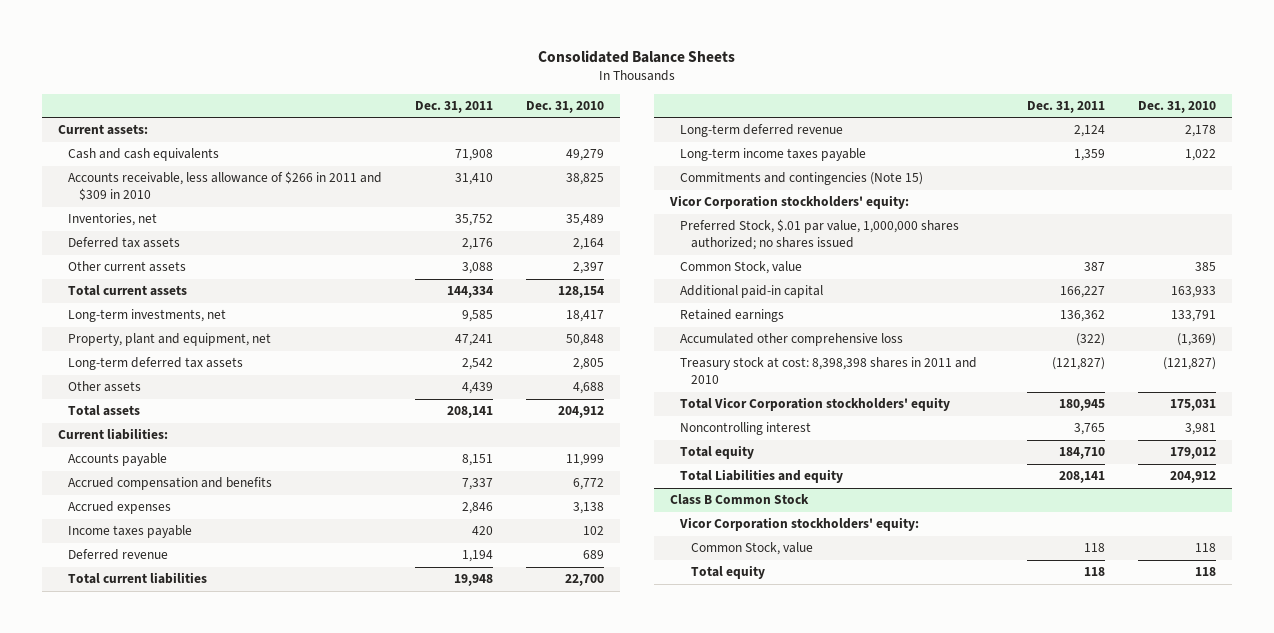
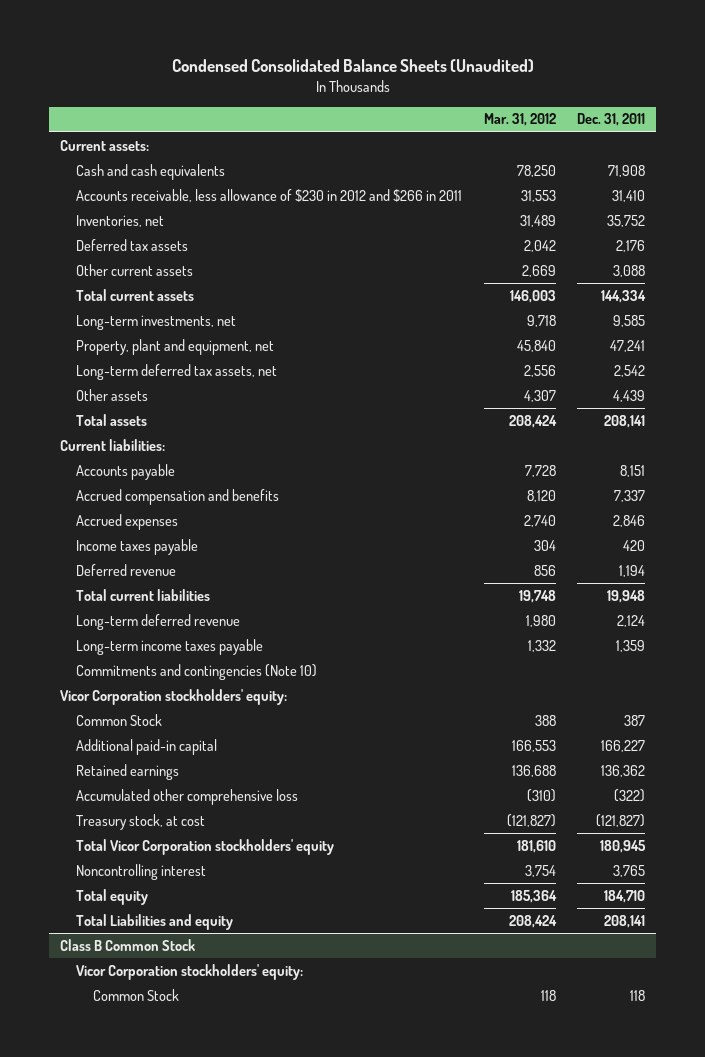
[537,50,735,64] Consolidated Balance Sheets -> [171,59,534,73] Condensed Consolidated Balance Sheets (Unaudited)
[525,101,604,114] Dec. 31, 2010 -> none
none -> [483,113,556,127] Mar. 31, 2012
[68,171,383,202] Accounts receivable, less allowance of $266 in 2011 and $309 in 2010 -> [76,188,463,202] Accounts receivable, less allowance of $230 in 2012 and $266 in 2011
[68,357,244,371] Long-term deferred tax assets -> [76,363,278,380] Long-term deferred tax assets, net
[680,172,924,186] Commitments and contingencies (Note 15) -> [76,663,318,680] Commitments and contingencies (Note 10)
[680,219,960,251] Preferred Stock, $.01 par value, 1,000,000 shares authorized; no shares issued -> none
[680,261,803,275] Common Stock, value -> [76,713,163,726] Common Stock
[680,357,978,385] Treasury stock at cost: 8,398,398 shares in 2011 and 2010 -> [76,813,206,830] Treasury stock, at cost
[690,565,765,580] Total equity -> none
[690,542,813,556] Common Stock, value -> [92,988,179,1001] Common Stock

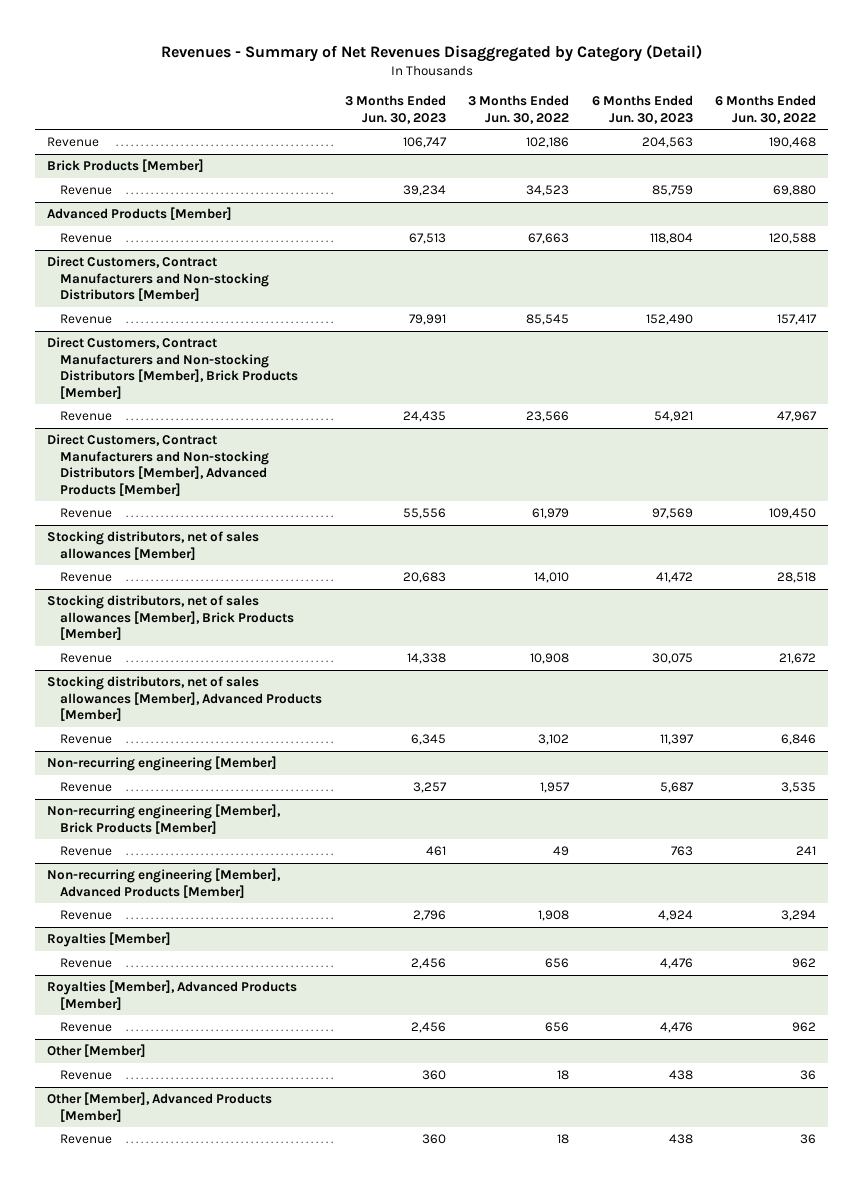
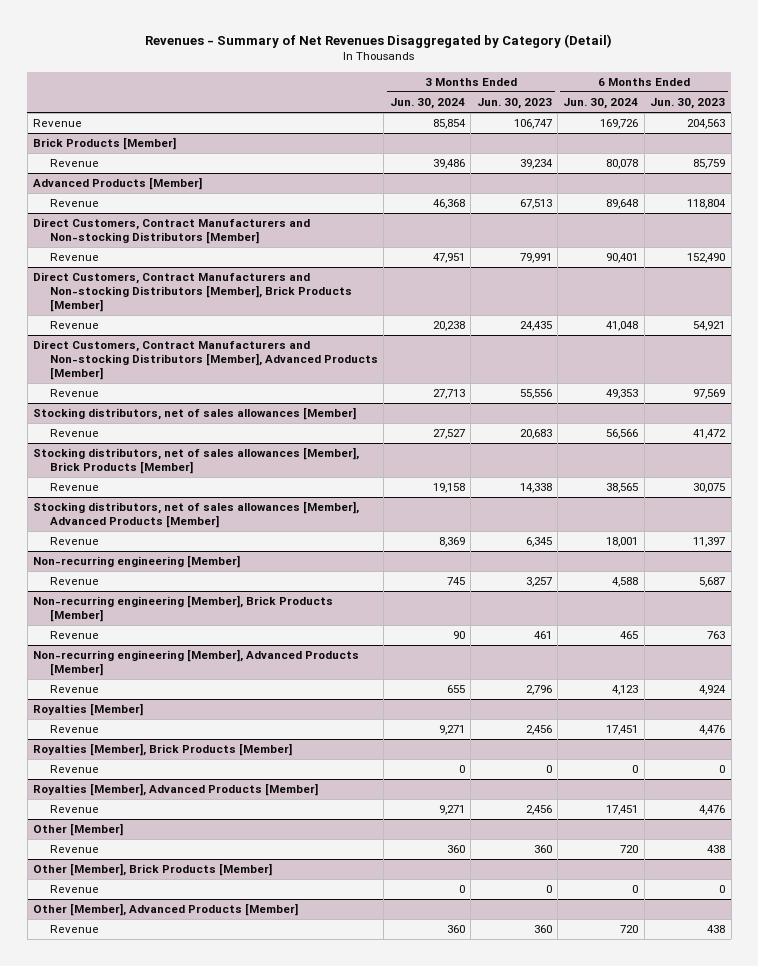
[468,95,570,124] 3 Months Ended Jun. 30, 2022 -> none
[715,95,817,124] 6 Months Ended Jun. 30, 2022 -> none
none -> [389,98,465,110] Jun. 30, 2024
none -> [563,98,639,110] Jun. 30, 2024
none -> [33,743,293,757] Royalties [Member], Brick Products [Member]
none -> [50,765,100,774] Revenue
none -> [33,863,273,877] Other [Member], Brick Products [Member]
none -> [50,885,100,894] Revenue

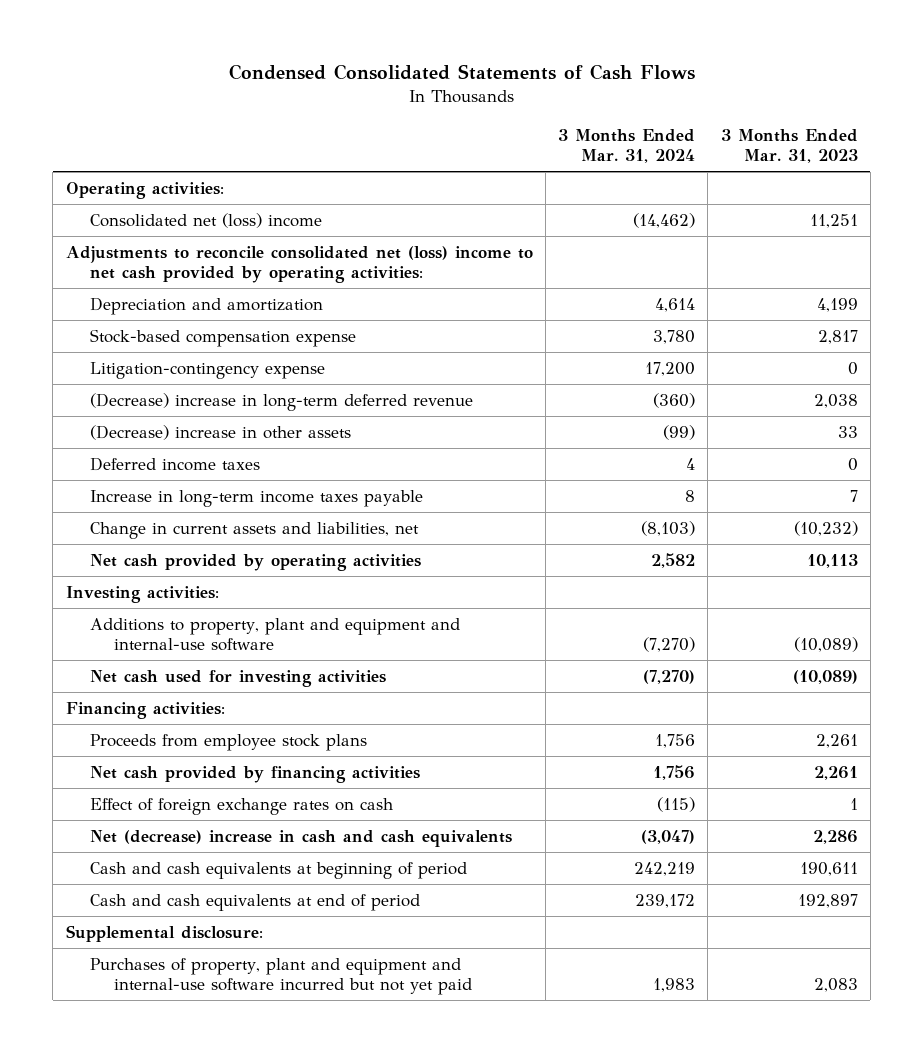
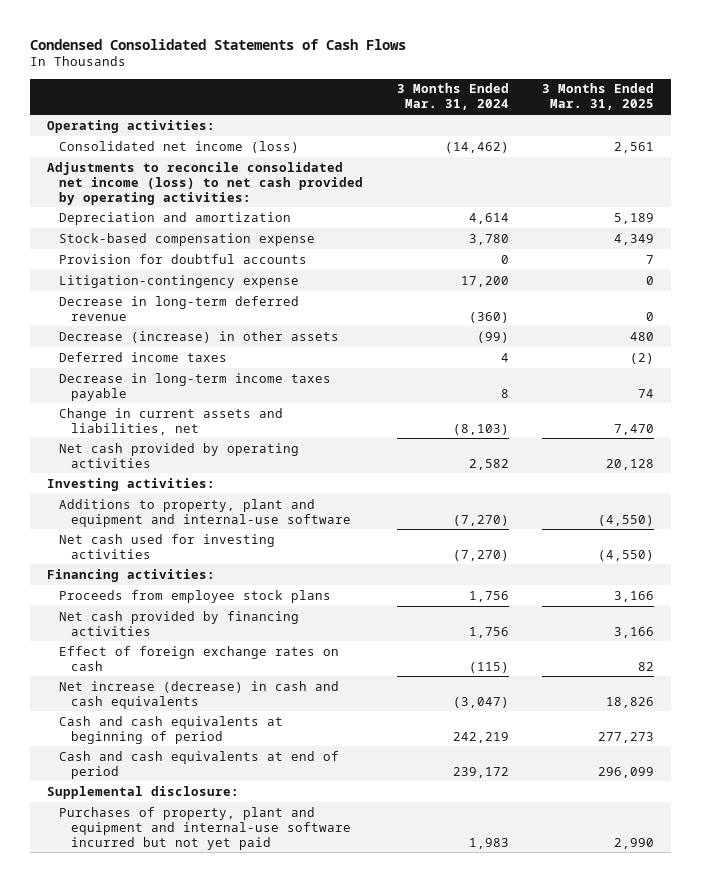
[720,128,858,164] 3 Months Ended Mar. 31, 2023 -> none
none -> [542,83,655,111] 3 Months Ended Mar. 31, 2025
[89,212,322,228] Consolidated net (loss) income -> [59,140,300,153] Consolidated net income (loss)
[65,245,533,284] Adjustments to reconcile consolidated net (loss) income to net cash provided by operating activities: -> [47,161,364,205] Adjustments to reconcile consolidated net income (loss) to net cash provided by operating activities:
none -> [59,253,308,264] Provision for doubtful accounts
[89,392,473,411] (Decrease) increase in long-term deferred revenue -> [59,295,300,321] Decrease in long-term deferred revenue
[89,424,351,440] (Decrease) increase in other assets -> [59,330,340,343] Decrease (increase) in other assets
[89,489,423,507] Increase in long-term income taxes payable -> [59,372,332,401] Decrease in long-term income taxes payable
[89,829,512,847] Net (decrease) increase in cash and cash equivalents -> [59,680,340,709] Net increase (decrease) in cash and cash equivalents

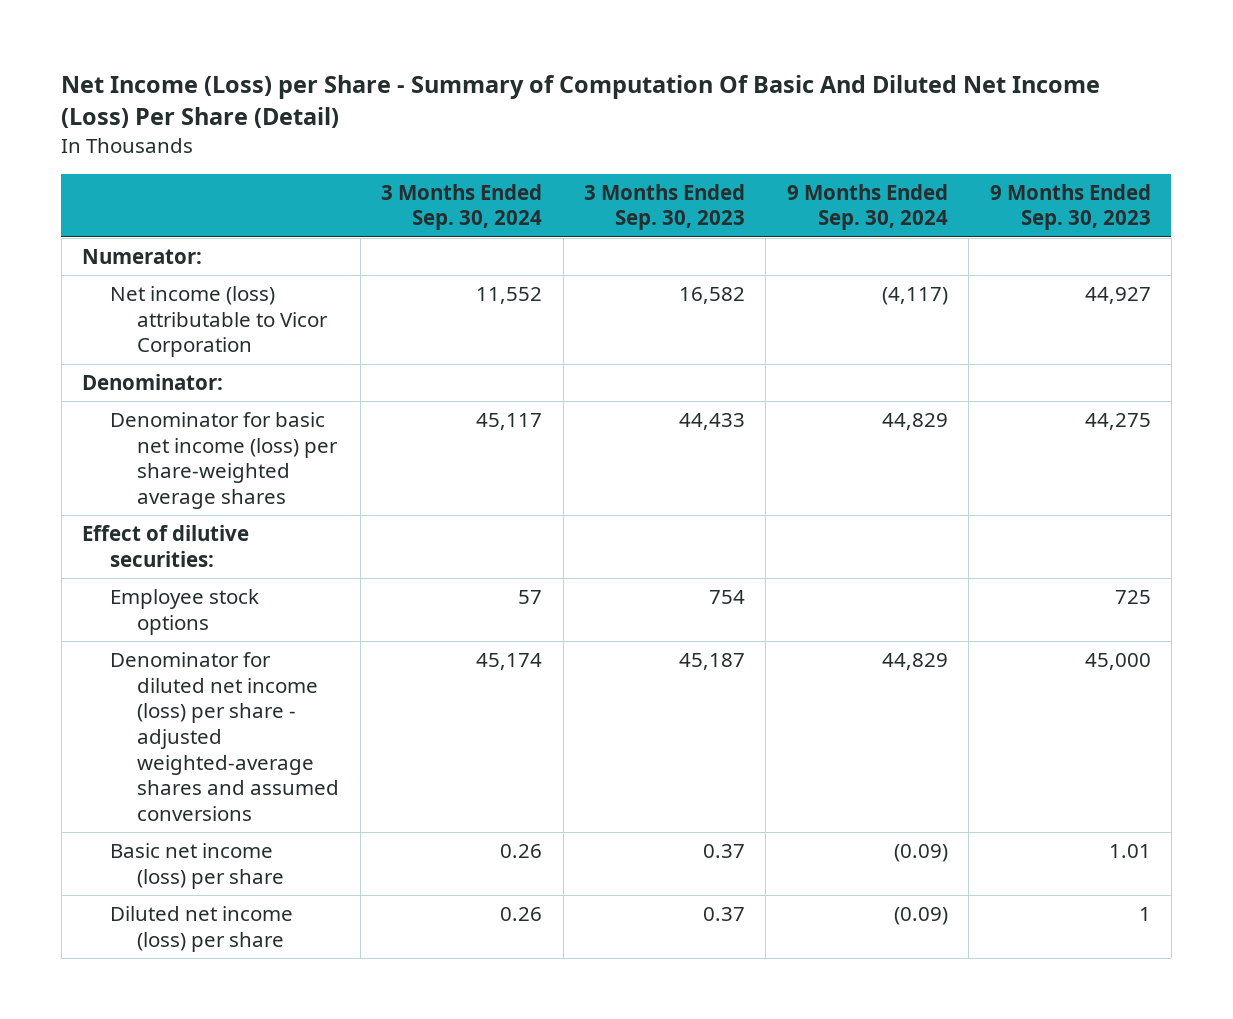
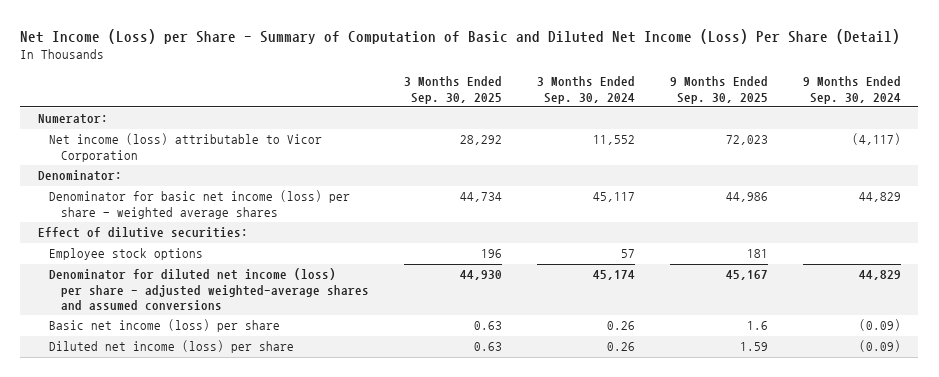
[61,75,1101,129] Net Income (Loss) per Share - Summary of Computation Of Basic And Diluted Net Income (Loss) Per Share (Detail) -> [20,28,901,44] Net Income (Loss) per Share - Summary of Computation of Basic and Diluted Net Income (Loss) Per Share (Detail)
[583,183,745,231] 3 Months Ended Sep. 30, 2023 -> none
[989,183,1151,231] 9 Months Ended Sep. 30, 2023 -> none
none -> [403,76,502,104] 3 Months Ended Sep. 30, 2025
none -> [669,76,768,104] 9 Months Ended Sep. 30, 2025
[109,412,339,510] Denominator for basic net income (loss) per share-weighted average shares -> [49,190,351,219] Denominator for basic net income (loss) per share - weighted average shares

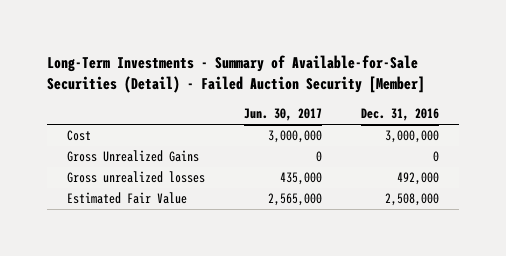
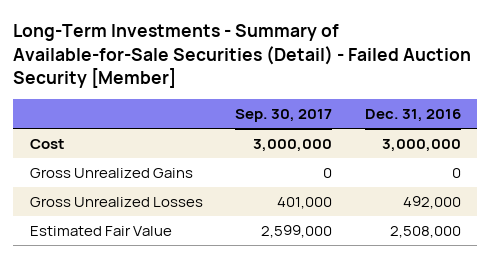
[243,108,322,122] Jun. 30, 2017 -> none
none -> [235,109,333,123] Sep. 30, 2017
[66,171,205,184] Gross unrealized losses -> [29,197,203,208] Gross Unrealized Losses

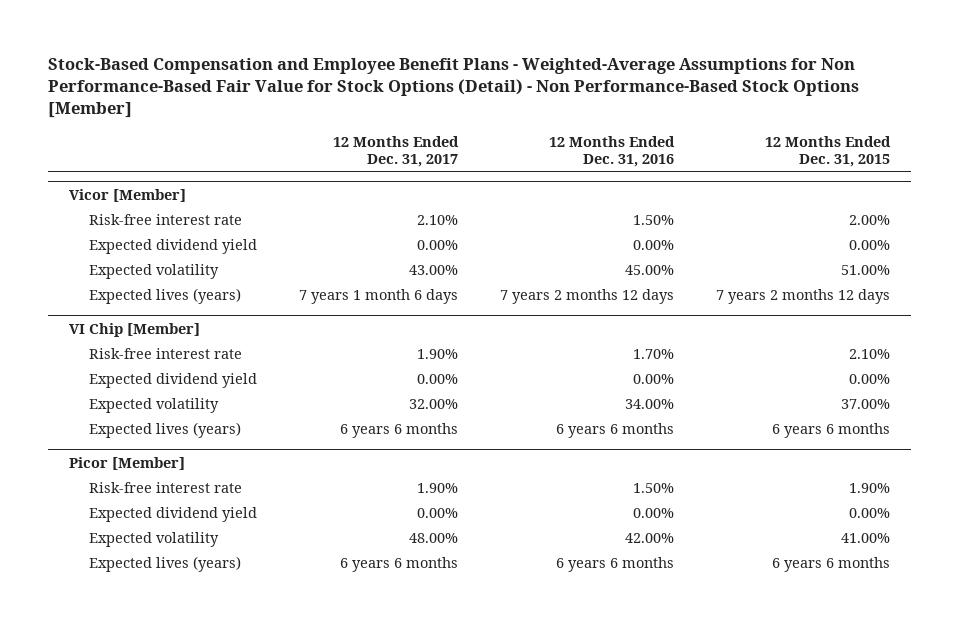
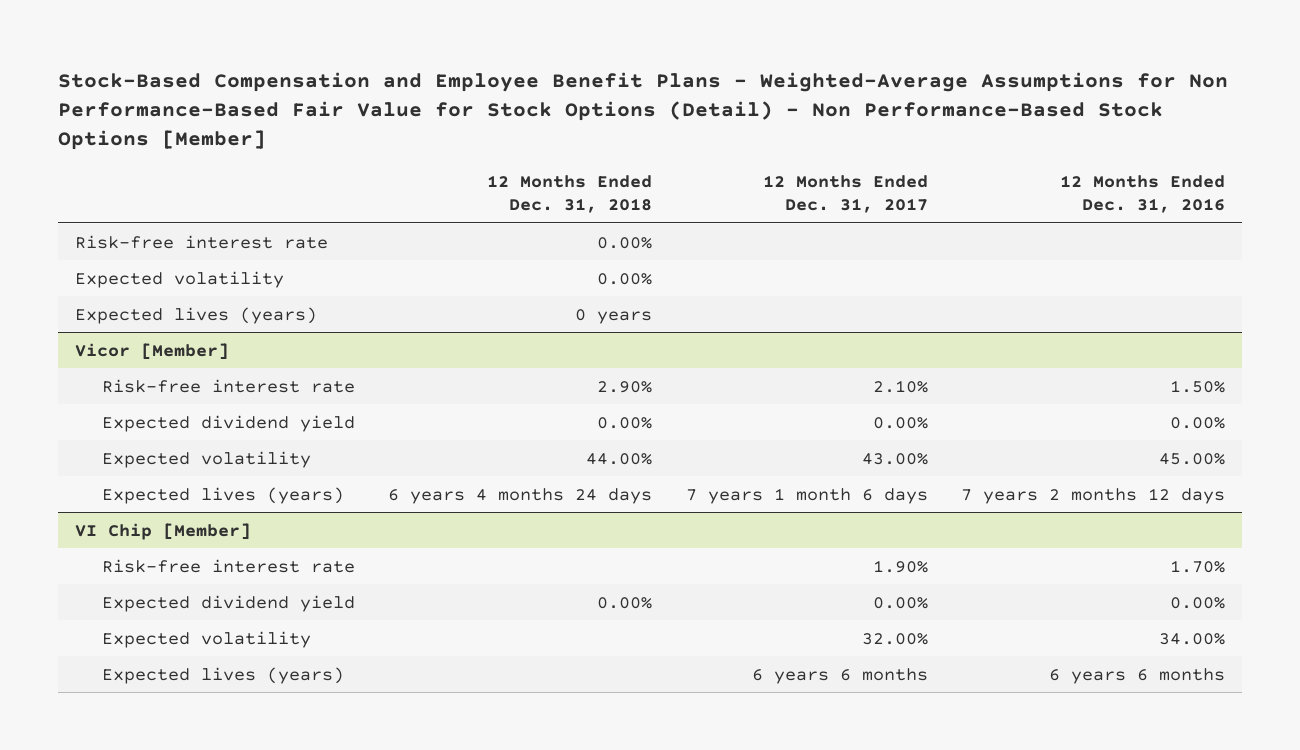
[764,135,891,168] 12 Months Ended Dec. 31, 2015 -> none
none -> [487,175,653,214] 12 Months Ended Dec. 31, 2018
none -> [74,234,328,249] Risk-free interest rate
none -> [74,270,284,288] Expected volatility
none -> [74,306,317,324] Expected lives (years)
[68,456,185,470] Picor [Member] -> none
[89,481,243,493] Risk-free interest rate -> none
[89,506,258,522] Expected dividend yield -> none
[89,531,220,547] Expected volatility -> none
[89,555,242,572] Expected lives (years) -> none

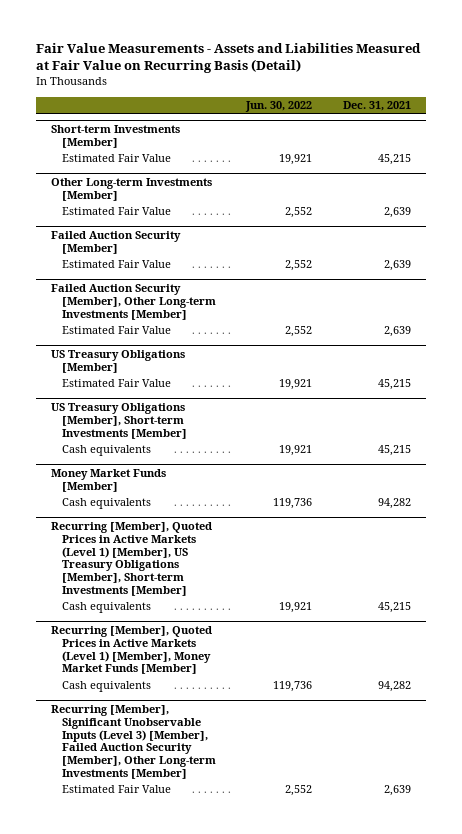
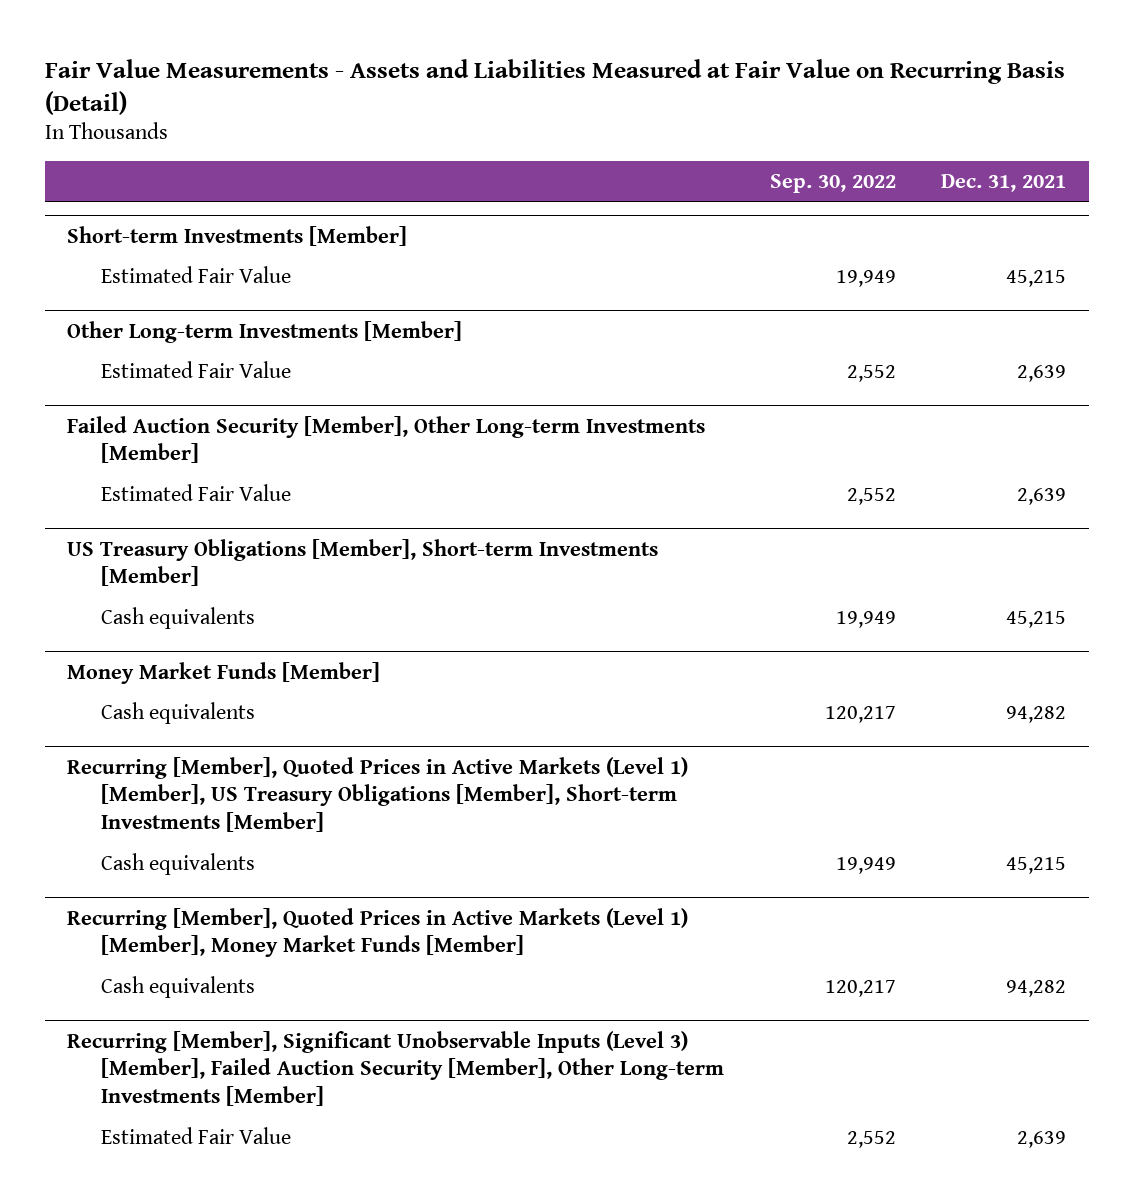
[245,101,313,113] Jun. 30, 2022 -> none
none -> [769,173,896,193] Sep. 30, 2022
[50,230,181,254] Failed Auction Security [Member] -> none
[61,260,171,269] Estimated Fair Value -> none
[50,349,185,373] US Treasury Obligations [Member] -> none
[61,379,171,388] Estimated Fair Value -> none

